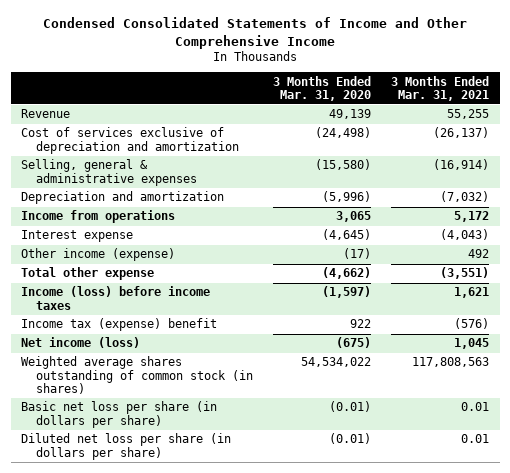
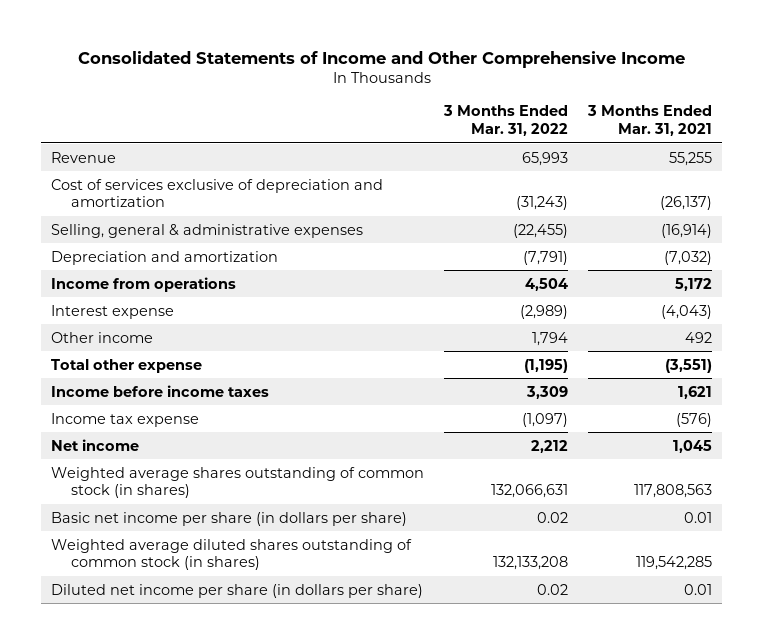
[43,17,468,49] Condensed Consolidated Statements of Income and Other Comprehensive Income -> [77,50,685,68] Consolidated Statements of Income and Other Comprehensive Income
[273,75,372,101] 3 Months Ended Mar. 31, 2020 -> none
none -> [443,105,569,137] 3 Months Ended Mar. 31, 2022
[20,248,175,262] Other income (expense) -> [51,331,154,343] Other income
[20,286,210,310] Income (loss) before income taxes -> [51,384,270,397] Income before income taxes
[20,318,217,332] Income tax (expense) benefit -> [51,412,200,427] Income tax expense
[20,337,140,349] Net income (loss) -> [51,438,140,451] Net income
[20,401,217,428] Basic net loss per share (in dollars per share) -> [51,511,408,526] Basic net income per share (in dollars per share)
none -> [51,538,413,571] Weighted average diluted shares outstanding of common stock (in shares)
[20,433,231,460] Diluted net loss per share (in dollars per share) -> [51,583,424,598] Diluted net income per share (in dollars per share)

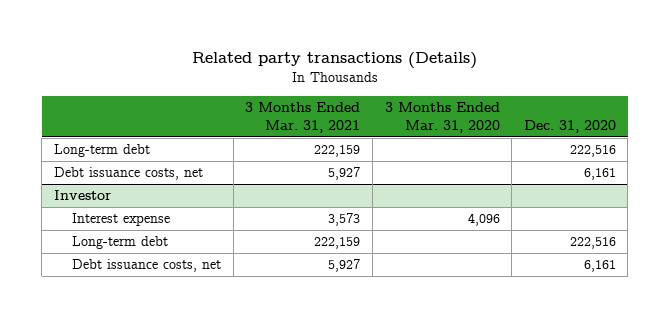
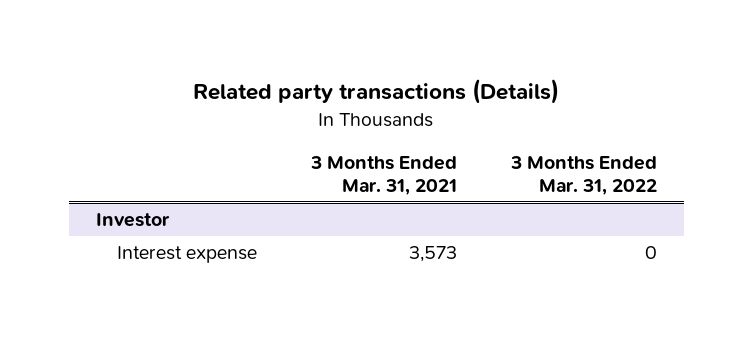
[384,102,500,133] 3 Months Ended Mar. 31, 2020 -> none
[523,119,616,133] Dec. 31, 2020 -> none
none -> [509,155,657,195] 3 Months Ended Mar. 31, 2022
[53,144,150,158] Long-term debt -> none
[53,167,203,181] Debt issuance costs, net -> none
[72,236,169,250] Long-term debt -> none
[72,259,222,273] Debt issuance costs, net -> none

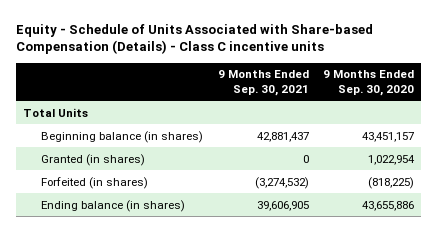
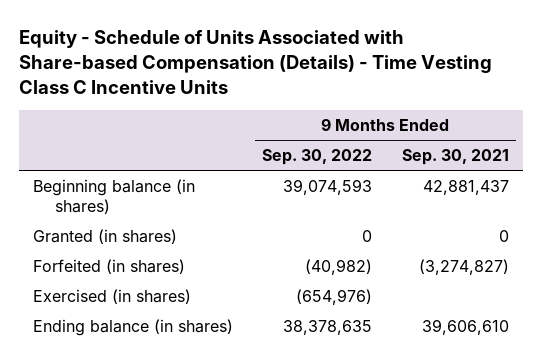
[15,23,373,55] Equity - Schedule of Units Associated with Share-based Compensation (Details) - Class C incentive units -> [18,29,492,94] Equity - Schedule of Units Associated with Share-based Compensation (Details) - Time Vesting Class C Incentive Units
[322,70,414,96] 9 Months Ended Sep. 30, 2020 -> none
none -> [262,149,373,166] Sep. 30, 2022
[23,107,89,117] Total Units -> none
[254,176,309,189] (3,274,532) -> [418,259,509,276] (3,274,827)
none -> [33,289,192,305] Exercised (in shares)
[256,200,309,211] 39,606,905 -> [421,319,509,336] 39,606,610

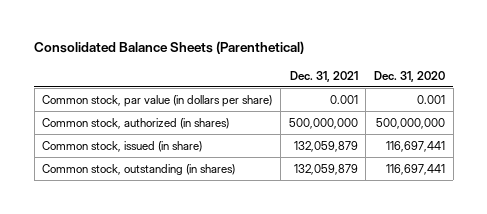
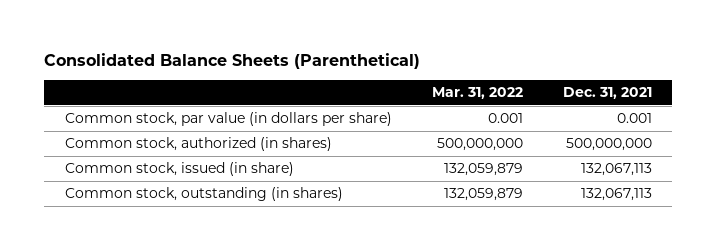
[373,70,445,82] Dec. 31, 2020 -> none
none -> [431,87,523,100] Mar. 31, 2022
[293,140,358,152] 132,059,879 -> [580,163,652,177] 132,067,113
[293,163,358,175] 132,059,879 -> [580,188,652,202] 132,067,113

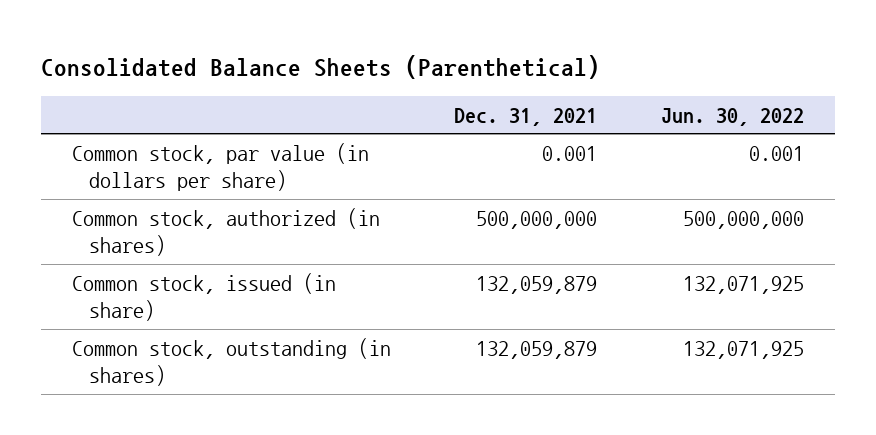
[431,87,523,100] Mar. 31, 2022 -> none
none -> [660,107,804,126] Jun. 30, 2022
[580,163,652,177] 132,067,113 -> [476,275,598,294] 132,059,879
[580,188,652,202] 132,067,113 -> [476,340,598,359] 132,059,879

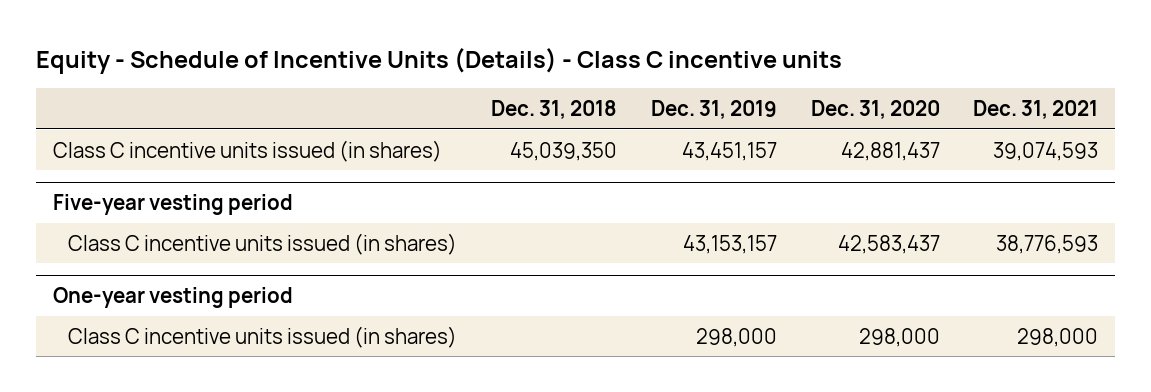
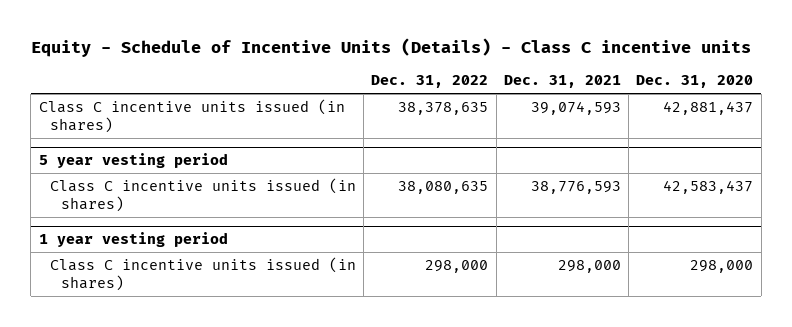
[491,99,618,119] Dec. 31, 2018 -> none
[650,99,777,119] Dec. 31, 2019 -> none
none -> [371,75,489,89] Dec. 31, 2022
[52,193,293,215] Five-year vesting period -> [38,152,228,168] 5 year vesting period
[52,286,293,308] One-year vesting period -> [38,231,228,247] 1 year vesting period

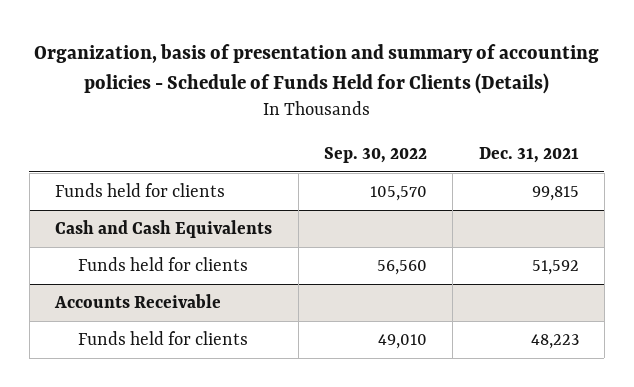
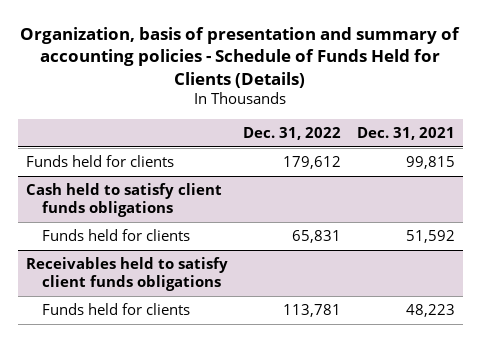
[323,146,427,163] Sep. 30, 2022 -> none
none -> [243,126,342,140] Dec. 31, 2022
[55,219,273,238] Cash and Cash Equivalents -> [25,183,222,217] Cash held to satisfy client funds obligations
[54,293,222,308] Accounts Receivable -> [25,257,228,291] Receivables held to satisfy client funds obligations

